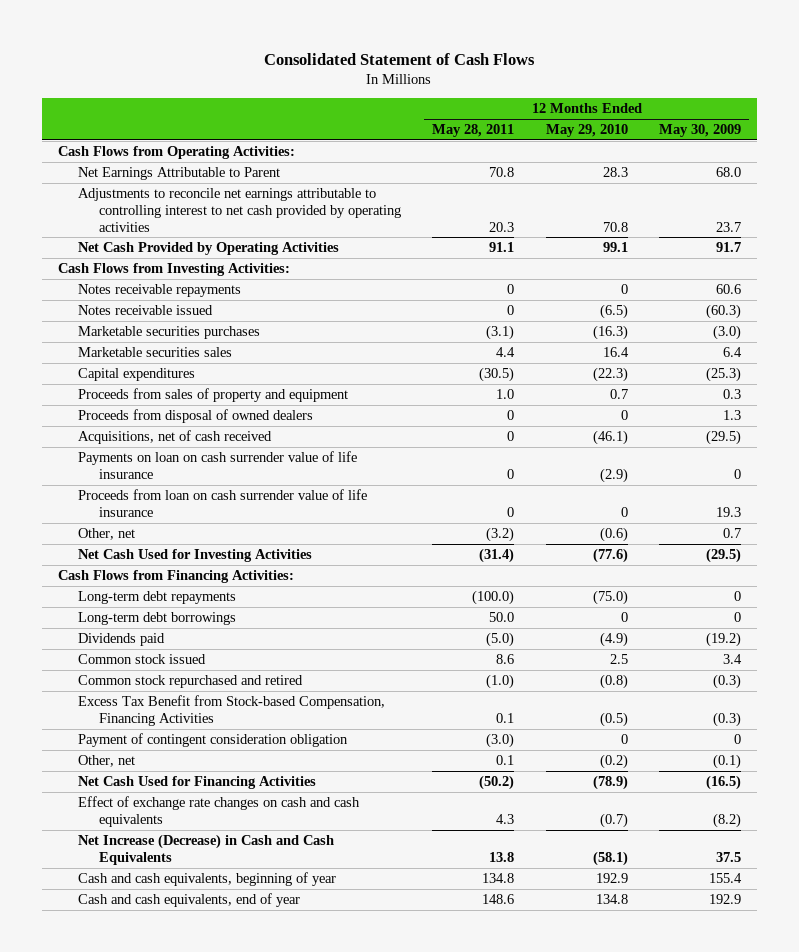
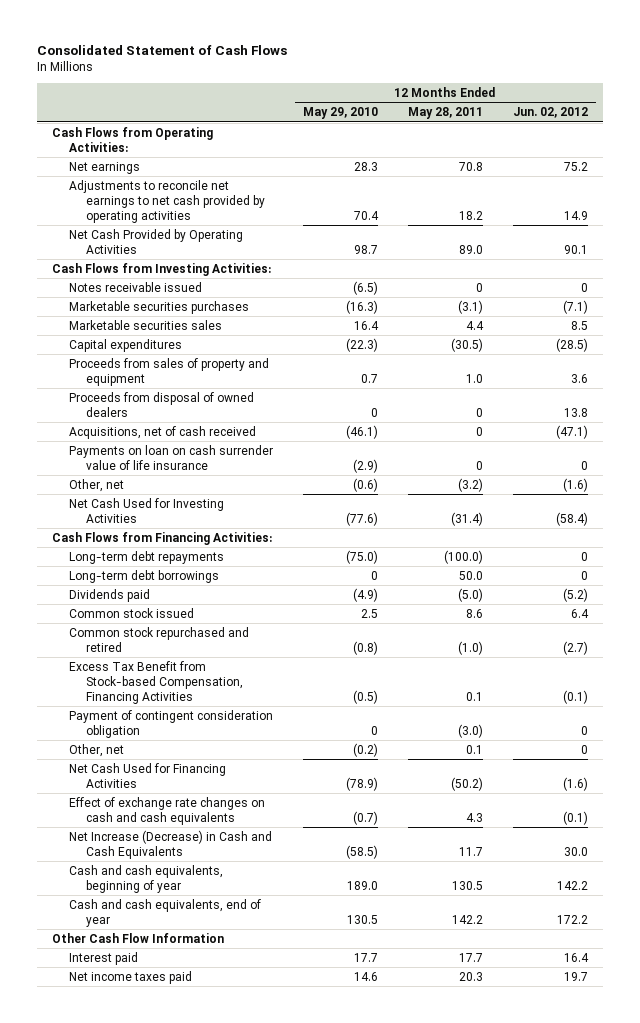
[659,124,742,138] May 30, 2009 -> none
none -> [513,107,589,119] Jun. 02, 2012
[78,167,281,181] Net Earnings Attributable to Parent -> [68,161,140,174] Net earnings
[78,188,401,232] Adjustments to reconcile net earnings attributable to controlling interest to net cash provided by operating activities -> [68,179,265,223] Adjustments to reconcile net earnings to net cash provided by operating activities
[489,221,515,232] 20.3 -> [458,210,483,220] 18.2
[602,221,628,232] 70.8 -> [353,210,379,220] 70.4
[489,242,515,253] 91.1 -> [458,244,483,254] 89.0
[602,242,628,253] 99.1 -> [353,244,378,254] 98.7
[78,284,242,298] Notes receivable repayments -> none
[78,489,368,517] Proceeds from loan on cash surrender value of life insurance -> none
[489,851,515,862] 13.8 -> [458,846,483,856] 11.7
[592,850,628,866] (58.1) -> [345,844,378,859] (58.5)
[482,873,515,884] 134.8 -> [451,880,483,890] 130.5
[595,873,628,884] 192.9 -> [346,880,378,890] 189.0
[482,894,515,905] 148.6 -> [451,914,483,924] 142.2
[595,894,628,905] 134.8 -> [346,914,378,924] 130.5
none -> [51,932,224,943] Other Cash Flow Information
none -> [68,951,138,965] Interest paid
none -> [68,970,192,984] Net income taxes paid

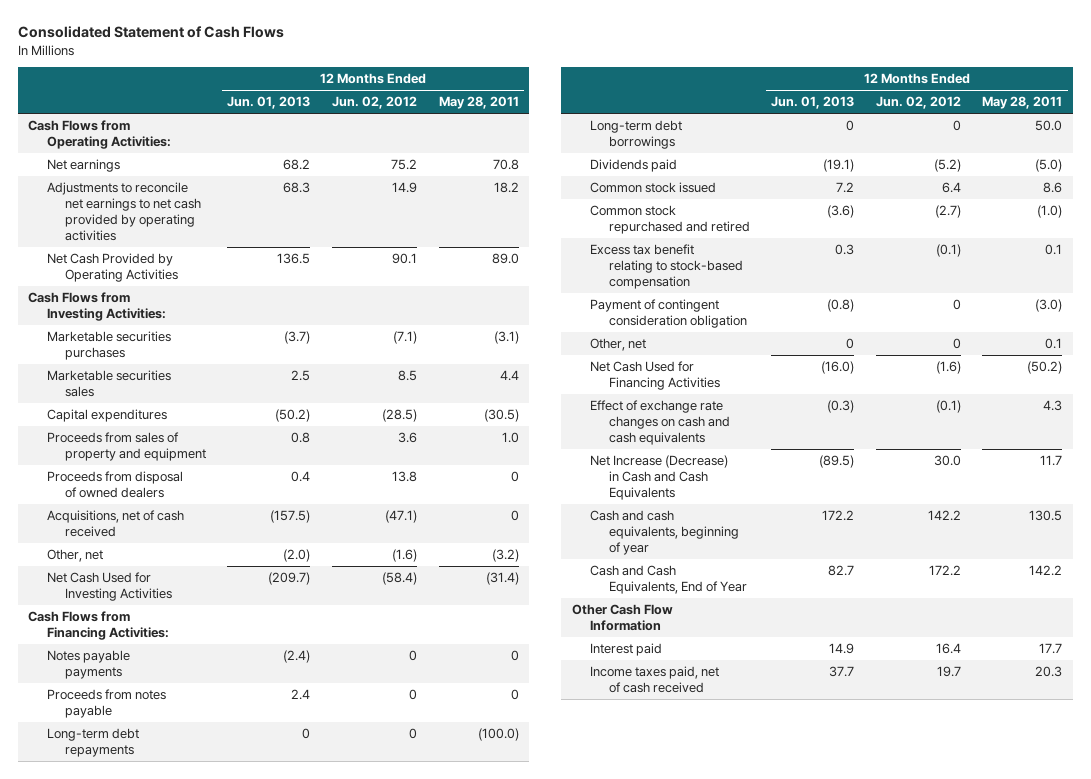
[302,107,378,120] May 29, 2010 -> none
none -> [227,96,311,110] Jun. 01, 2013
[68,281,202,292] Notes receivable issued -> none
[68,444,273,470] Payments on loan on cash surrender value of life insurance -> none
none -> [46,650,130,679] Notes payable payments
none -> [46,689,166,718] Proceeds from notes payable
[68,660,243,704] Excess Tax Benefit from Stock-based Compensation, Financing Activities -> [590,244,743,289] Excess tax benefit relating to stock-based compensation
[68,898,261,927] Cash and cash equivalents, end of year -> [590,565,747,594] Cash and Cash Equivalents, End of Year
[68,970,192,984] Net income taxes paid -> [590,666,720,693] Income taxes paid, net of cash received

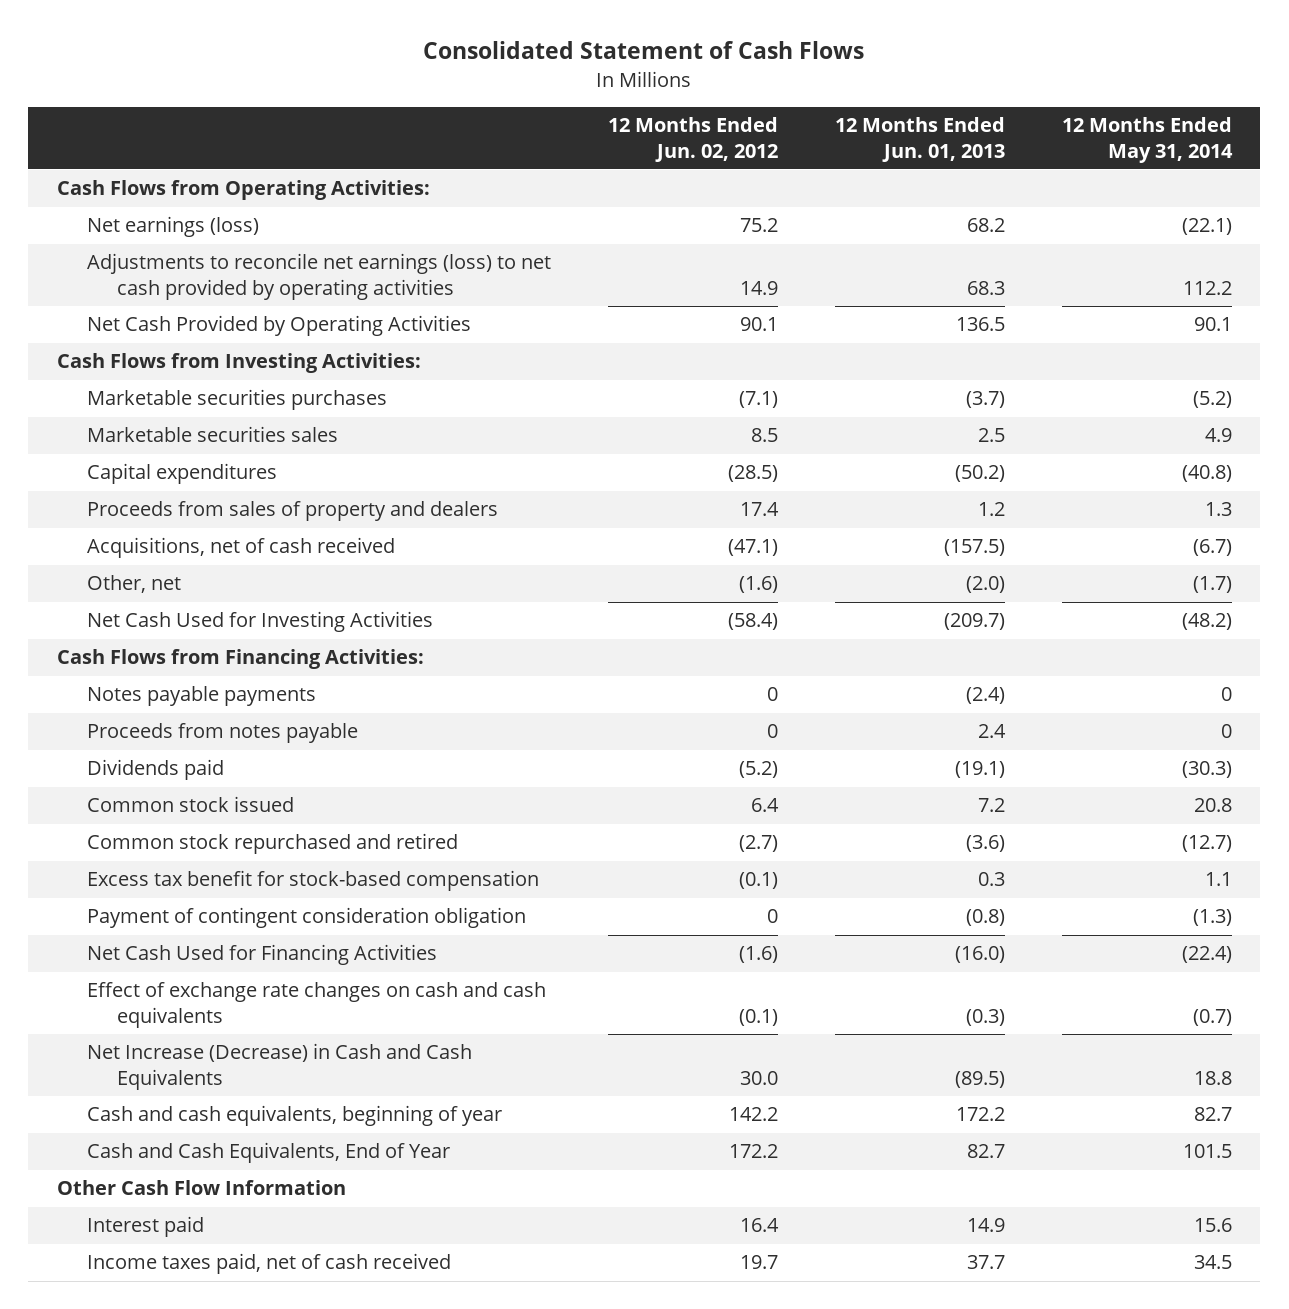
[438,96,519,110] May 28, 2011 -> none
none -> [1061,117,1233,163] 12 Months Ended May 31, 2014
[46,159,120,173] Net earnings -> [86,216,259,238] Net earnings (loss)
[46,182,201,241] Adjustments to reconcile net earnings to net cash provided by operating activities -> [86,253,551,300] Adjustments to reconcile net earnings (loss) to net cash provided by operating activities
[46,432,206,461] Proceeds from sales of property and equipment -> none
[46,471,183,498] Proceeds from disposal of owned dealers -> [86,501,498,522] Proceeds from sales of property and dealers
[291,471,311,483] 0.4 -> [977,502,1005,517] 1.2
[391,471,417,483] 13.8 -> [739,502,779,517] 17.4
[46,728,139,757] Long-term debt repayments -> none
[590,120,683,149] Long-term debt borrowings -> none
[590,244,743,289] Excess tax benefit relating to stock-based compensation -> [86,870,539,892] Excess tax benefit for stock-based compensation
[590,338,647,352] Other, net -> none

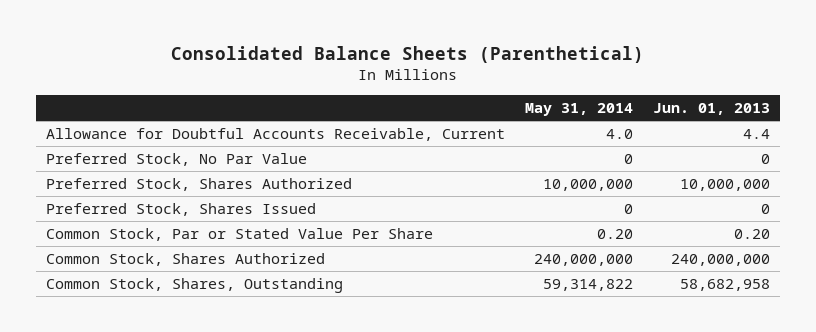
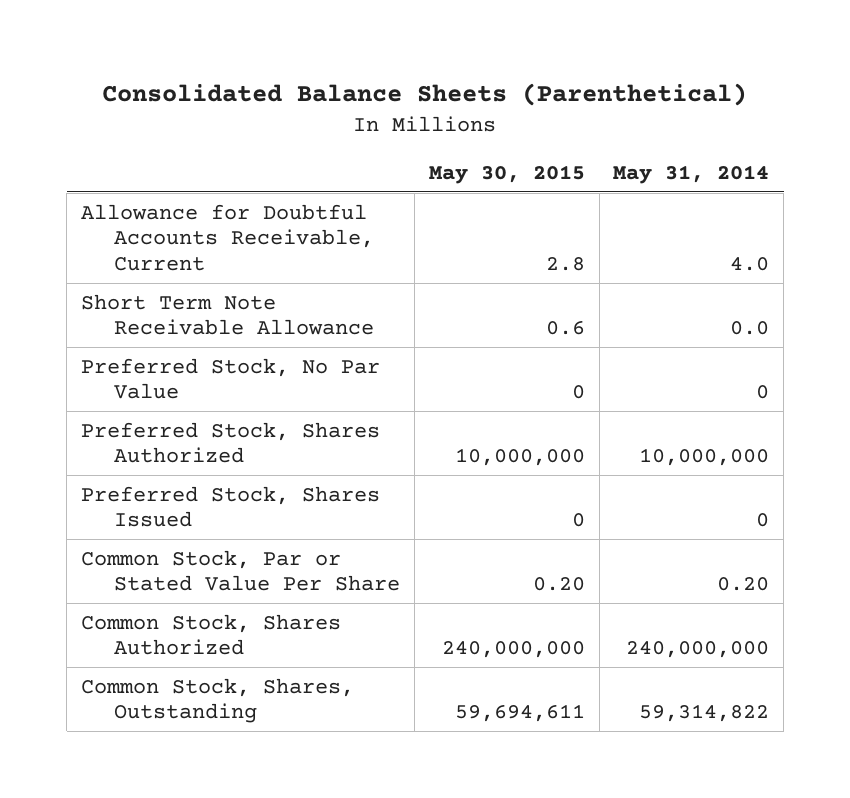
[653,102,771,115] Jun. 01, 2013 -> none
none -> [428,164,585,184] May 30, 2015
none -> [80,293,375,336] Short Term Note Receivable Allowance

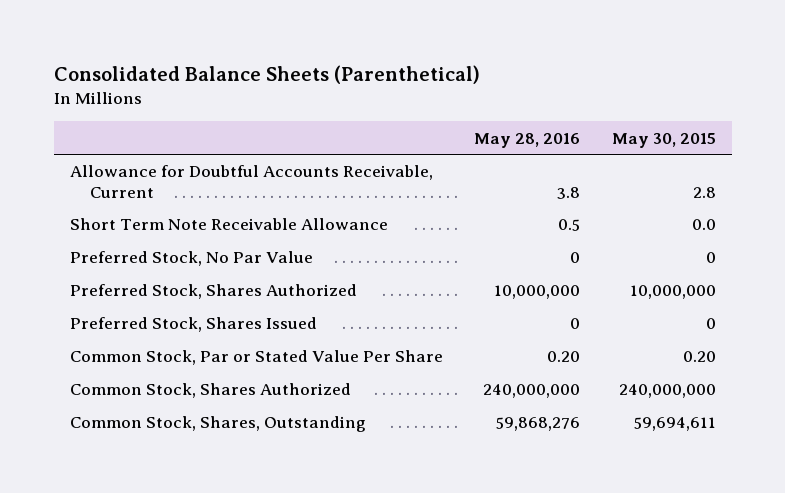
[613,164,770,184] May 31, 2014 -> none
none -> [474,132,581,148] May 28, 2016
[545,321,585,336] 0.6 -> [691,219,716,231] 0.0

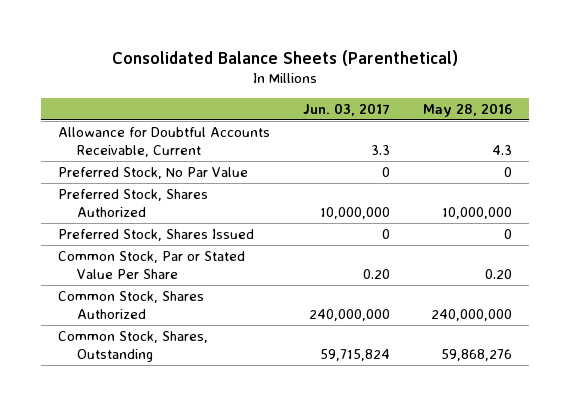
[611,132,716,148] May 30, 2015 -> none
none -> [303,102,391,116] Jun. 03, 2017
[69,218,388,231] Short Term Note Receivable Allowance -> none
[557,186,581,199] 3.8 -> [492,144,513,155] 4.3

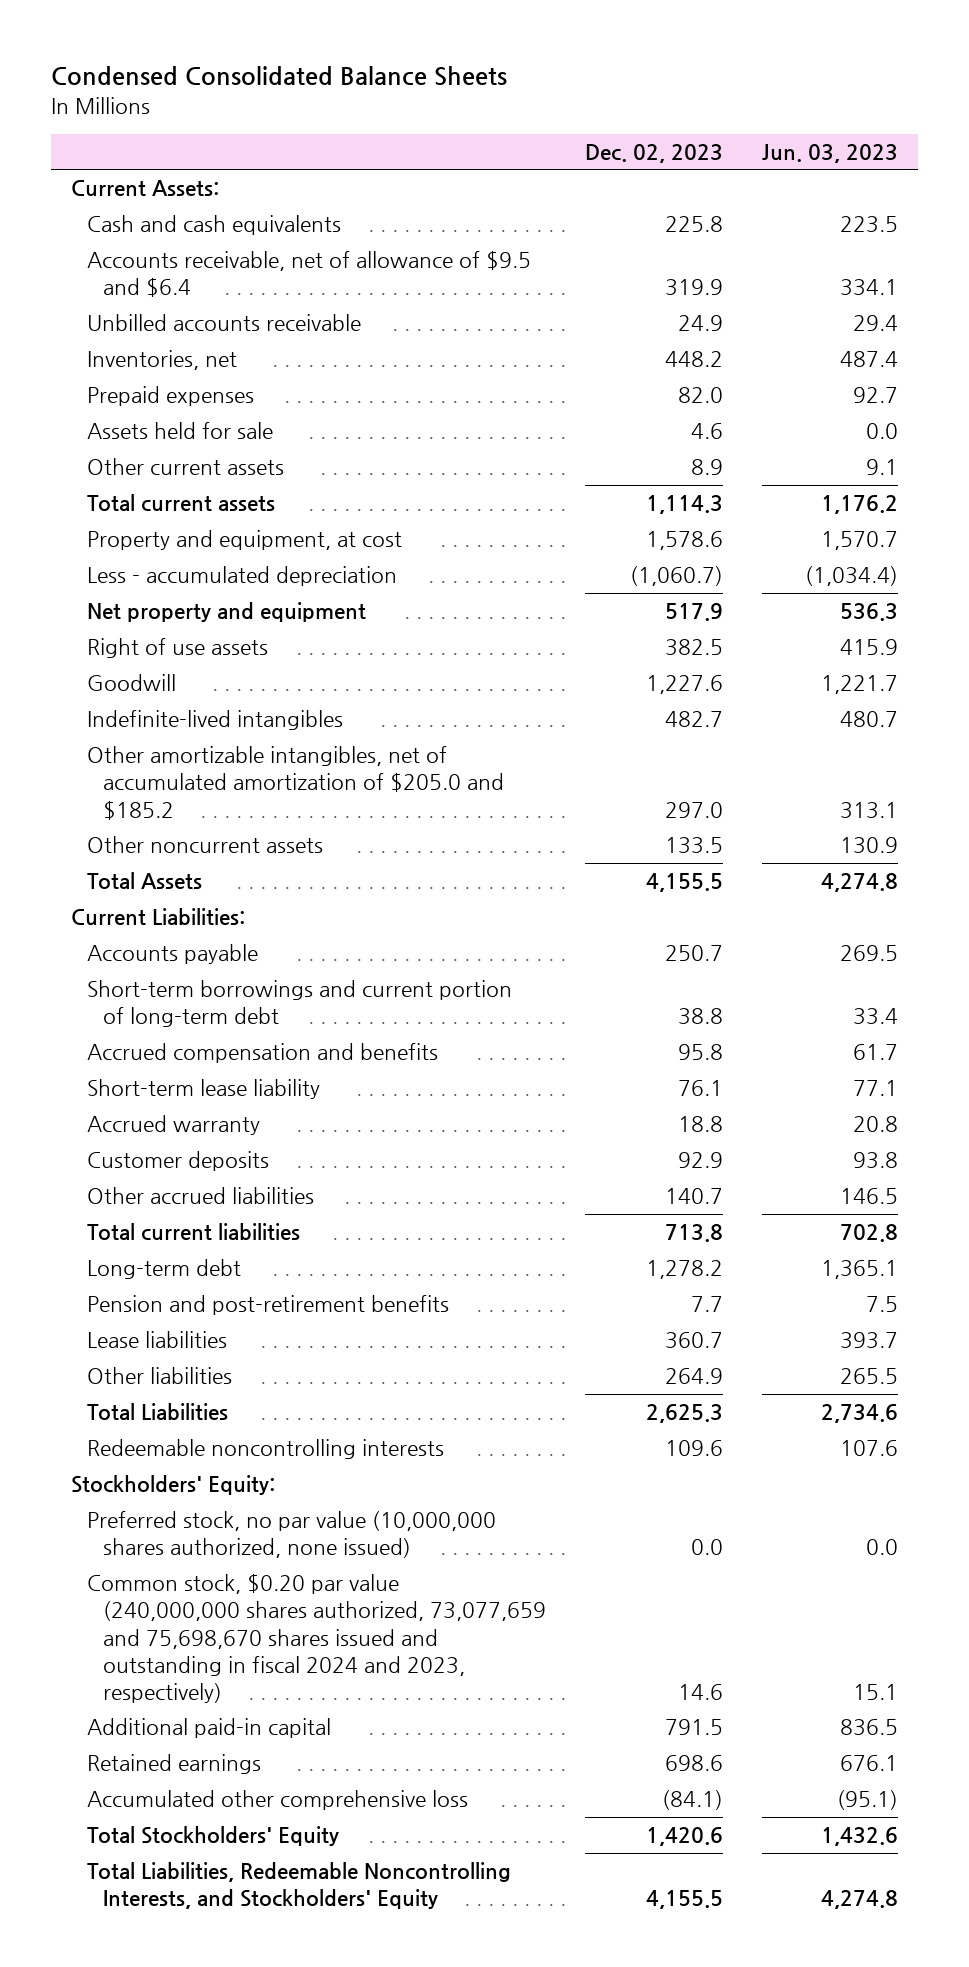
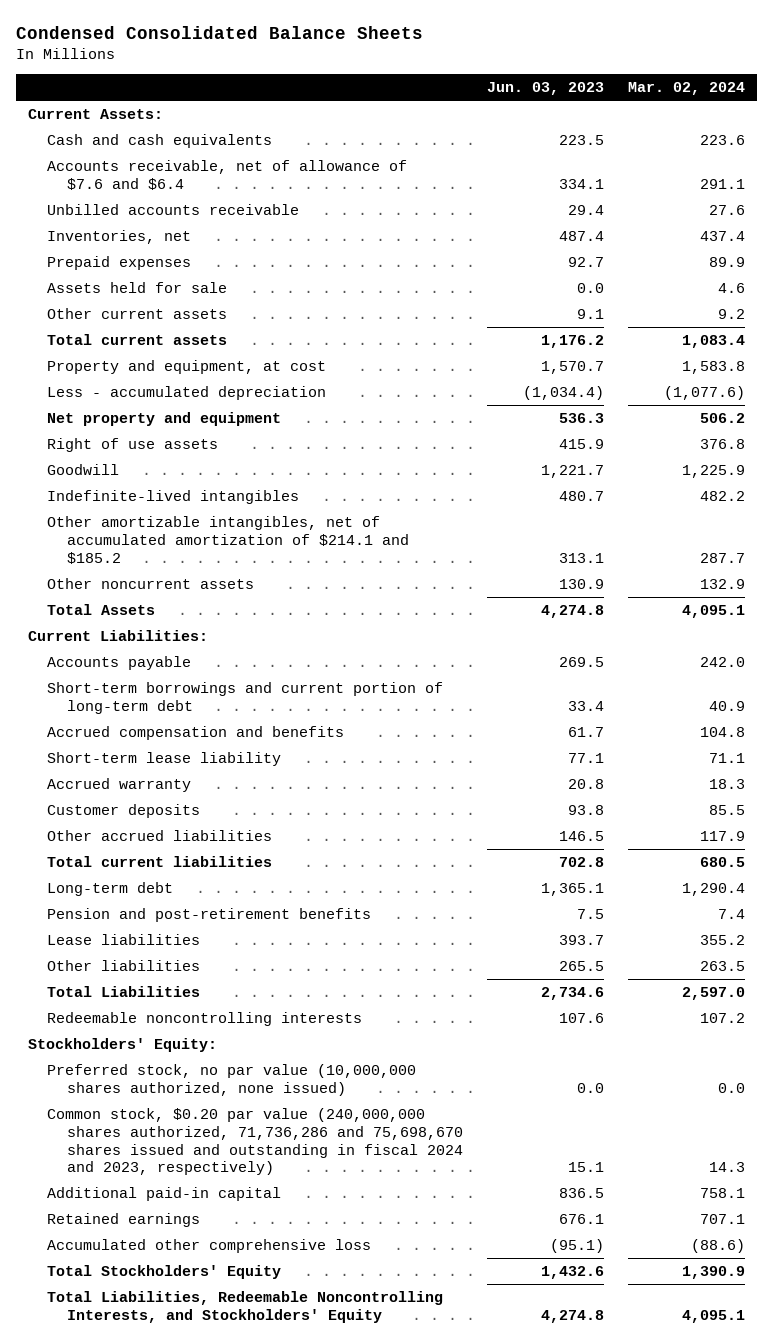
[585,143,724,163] Dec. 02, 2023 -> none
none -> [628,82,746,96] Mar. 02, 2024
[86,251,531,298] Accounts receivable, net of allowance of $9.5 and $6.4 -> [47,160,408,190] Accounts receivable, net of allowance of $7.6 and $6.4
[86,746,504,820] Other amortizable intangibles, net of accumulated amortization of $205.0 and $185.2 -> [47,516,409,564] Other amortizable intangibles, net of accumulated amortization of $214.1 and $185.2
[86,1574,546,1704] Common stock, $0.20 par value (240,000,000 shares authorized, 73,077,659 and 75,698,670 shares issued and outstanding in fiscal 2024 and 2023, respectively) -> [47,1108,463,1176] Common stock, $0.20 par value (240,000,000 shares authorized, 71,736,286 and 75,698,670 shares issued and outstanding in fiscal 2024 and 2023, respectively)

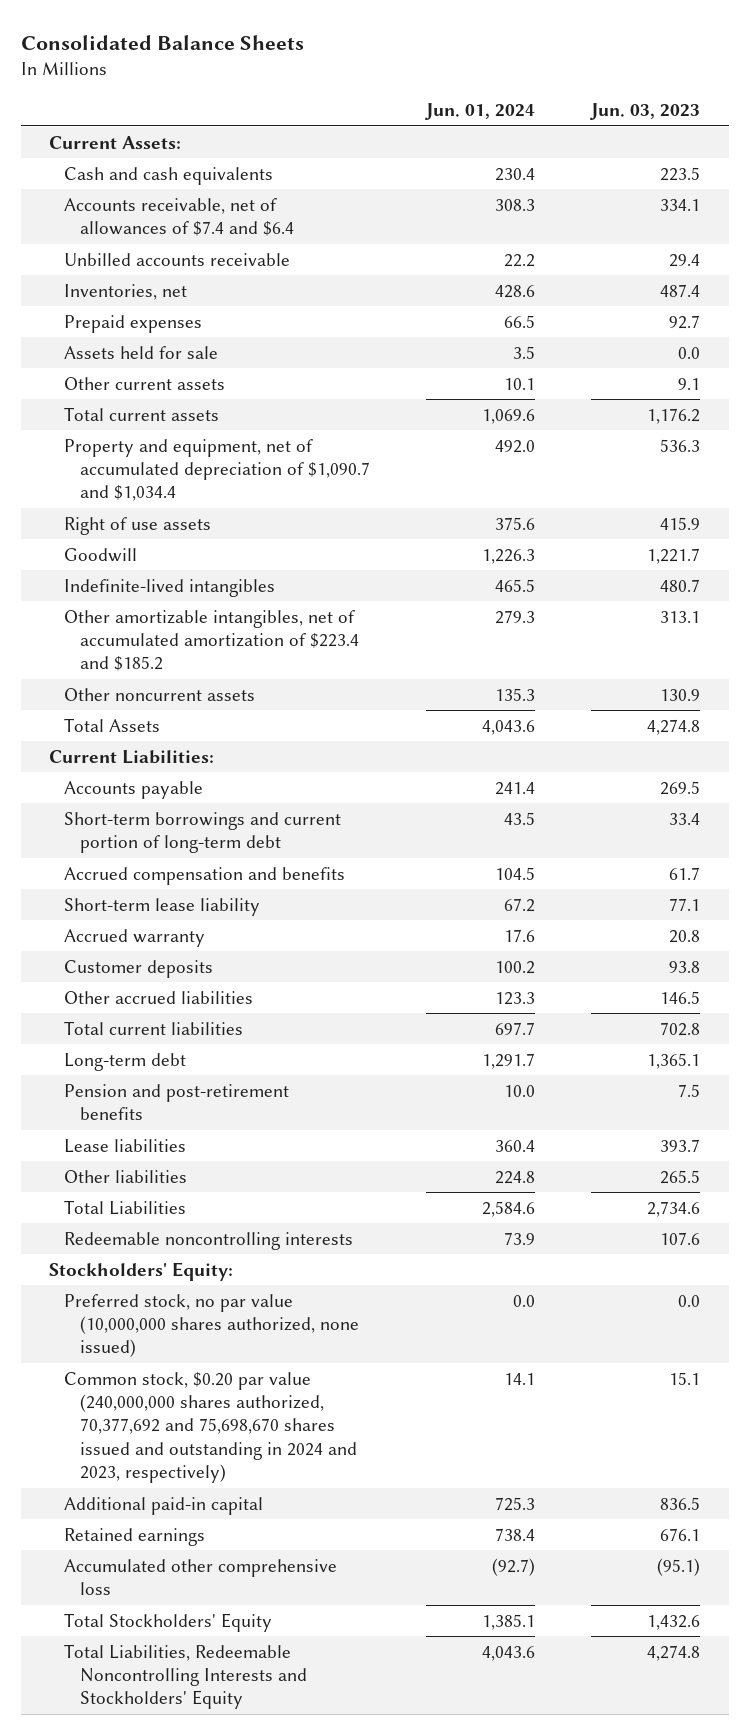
[15,25,423,39] Condensed Consolidated Balance Sheets -> [20,35,304,51] Consolidated Balance Sheets
[628,82,746,96] Mar. 02, 2024 -> none
none -> [425,103,536,121] Jun. 01, 2024
[47,160,408,190] Accounts receivable, net of allowance of $7.6 and $6.4 -> [64,197,294,237] Accounts receivable, net of allowances of $7.4 and $6.4
[47,360,327,375] Property and equipment, at cost -> none
[47,386,327,401] Less - accumulated depreciation -> none
[47,412,282,427] Net property and equipment -> [64,438,370,502] Property and equipment, net of accumulated depreciation of $1,090.7 and $1,034.4
[47,516,409,564] Other amortizable intangibles, net of accumulated amortization of $214.1 and $185.2 -> [64,609,359,672] Other amortizable intangibles, net of accumulated amortization of $223.4 and $185.2
[47,1108,463,1176] Common stock, $0.20 par value (240,000,000 shares authorized, 71,736,286 and 75,698,670 shares issued and outstanding in fiscal 2024 and 2023, respectively) -> [64,1371,357,1484] Common stock, $0.20 par value (240,000,000 shares authorized, 70,377,692 and 75,698,670 shares issued and outstanding in 2024 and 2023, respectively)
[47,1291,444,1323] Total Liabilities, Redeemable Noncontrolling Interests, and Stockholders' Equity -> [64,1643,307,1710] Total Liabilities, Redeemable Noncontrolling Interests and Stockholders' Equity

